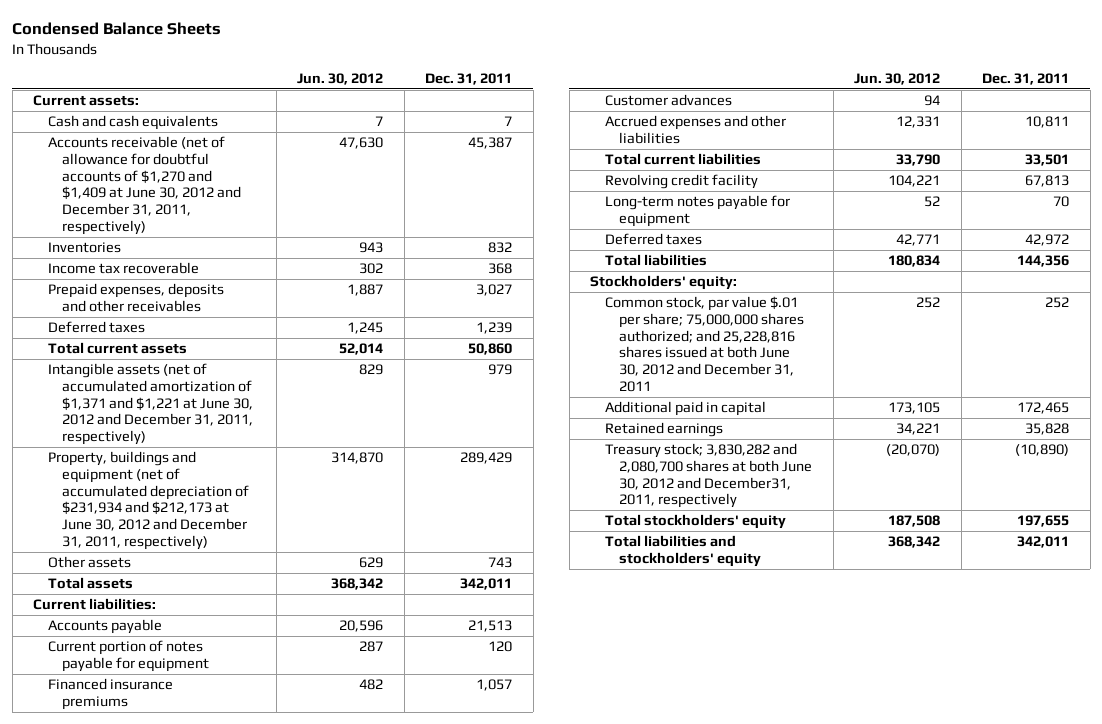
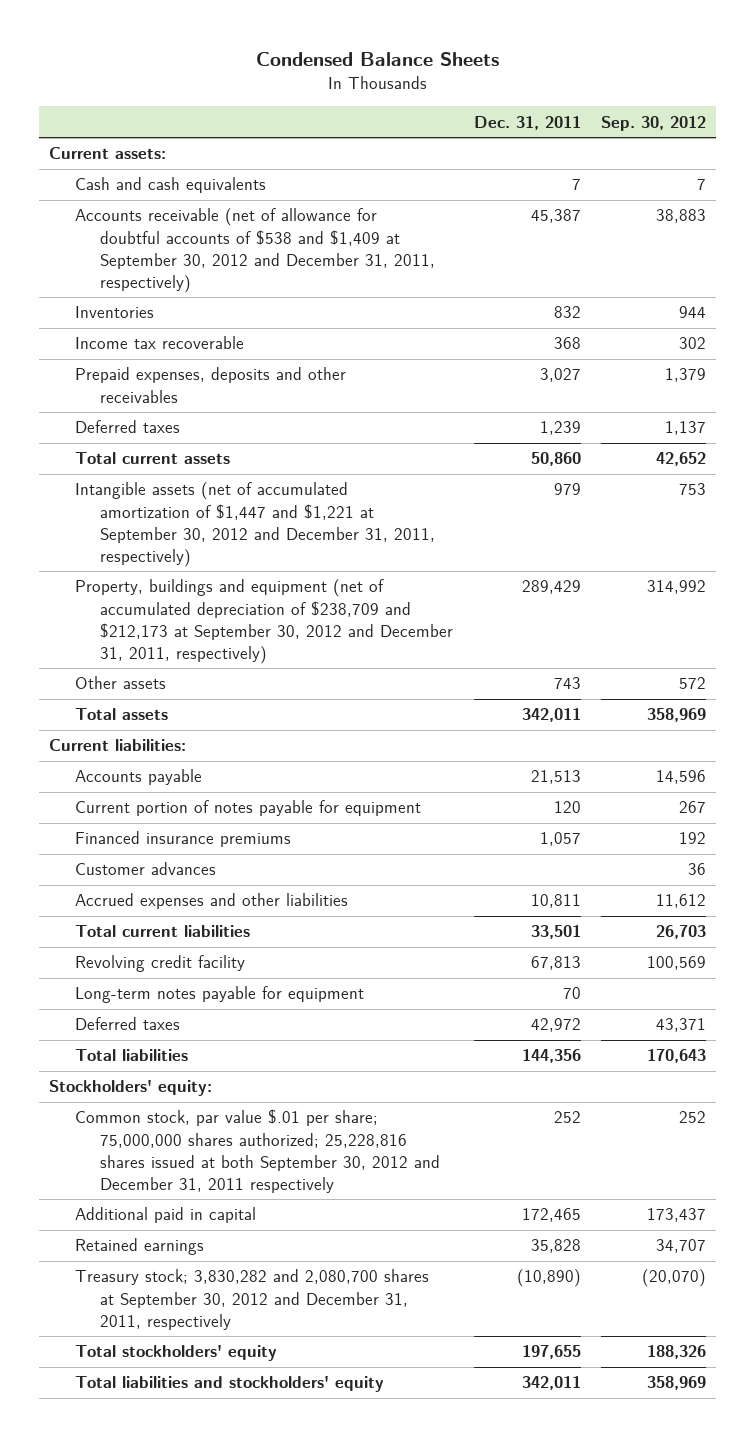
[297,72,384,85] Jun. 30, 2012 -> none
none -> [601,115,707,131] Sep. 30, 2012
[47,136,242,235] Accounts receivable (net of allowance for doubtful accounts of $1,270 and $1,409 at June 30, 2012 and December 31, 2011, respectively) -> [74,208,436,294] Accounts receivable (net of allowance for doubtful accounts of $538 and $1,409 at September 30, 2012 and December 31, 2011, respectively)
[47,363,254,446] Intangible assets (net of accumulated amortization of $1,371 and $1,221 at June 30, 2012 and December 31, 2011, respectively) -> [74,482,436,568] Intangible assets (net of accumulated amortization of $1,447 and $1,221 at September 30, 2012 and December 31, 2011, respectively)
[47,451,250,550] Property, buildings and equipment (net of accumulated depreciation of $231,934 and $212,173 at June 30, 2012 and December 31, 2011, respectively) -> [74,579,454,665] Property, buildings and equipment (net of accumulated depreciation of $238,709 and $212,173 at September 30, 2012 and December 31, 2011, respectively)
[604,296,805,392] Common stock, par value $.01 per share; 75,000,000 shares authorized; and 25,228,816 shares issued at both June 30, 2012 and December 31, 2011 -> [74,1109,441,1194] Common stock, par value $.01 per share; 75,000,000 shares authorized; 25,228,816 shares issued at both September 30, 2012 and December 31, 2011 respectively
[604,443,813,509] Treasury stock; 3,830,282 and 2,080,700 shares at both June 30, 2012 and December31, 2011, respectively -> [74,1269,429,1330] Treasury stock; 3,830,282 and 2,080,700 shares at September 30, 2012 and December 31, 2011, respectively

